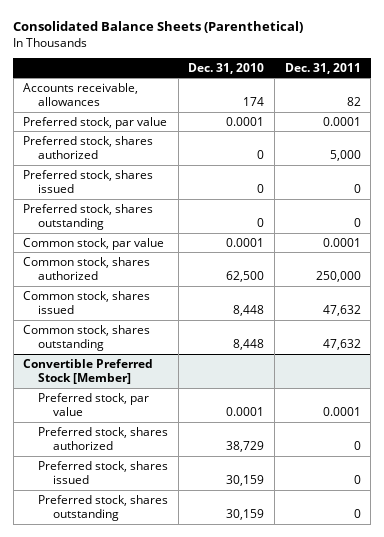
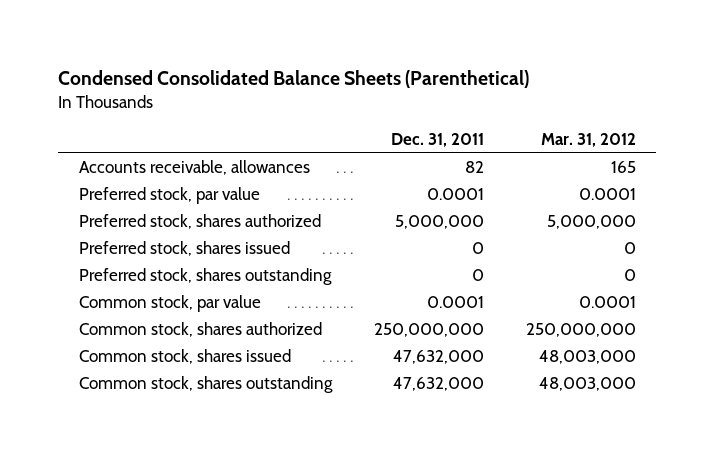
[13,21,304,34] Consolidated Balance Sheets (Parenthetical) -> [58,69,530,88] Condensed Consolidated Balance Sheets (Parenthetical)
[188,62,265,74] Dec. 31, 2010 -> none
none -> [540,132,636,147] Mar. 31, 2012
[329,150,361,162] 5,000 -> [394,214,484,229] 5,000,000
[23,358,154,385] Convertible Preferred Stock [Member] -> none
[38,392,150,417] Preferred stock, par value -> none
[38,426,169,451] Preferred stock, shares authorized -> none
[38,460,169,485] Preferred stock, shares issued -> none
[38,494,169,522] Preferred stock, shares outstanding -> none
[315,271,361,283] 250,000 -> [373,322,484,337] 250,000,000
[322,305,361,317] 47,632 -> [392,349,484,364] 47,632,000
[322,339,361,351] 47,632 -> [392,376,484,391] 47,632,000

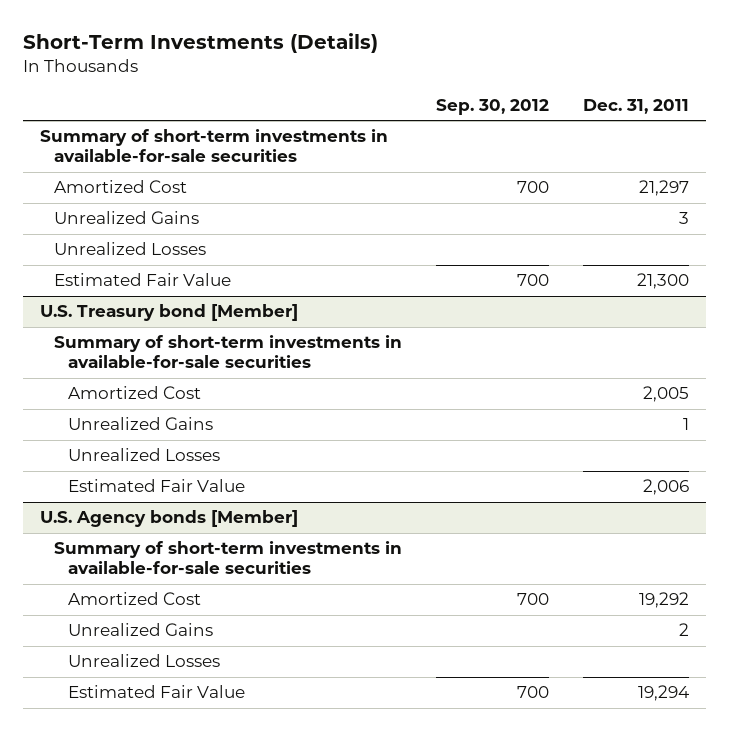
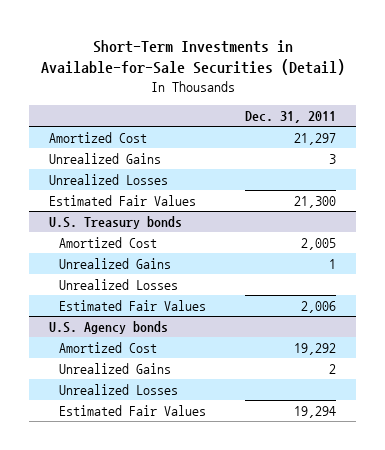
[22,33,378,54] Short-Term Investments (Details) -> [40,39,345,76] Short-Term Investments in Available-for-Sale Securities (Detail)
[436,99,550,116] Sep. 30, 2012 -> none
[39,129,388,163] Summary of short-term investments in available-for-sale securities -> none
[53,335,402,369] Summary of short-term investments in available-for-sale securities -> none
[53,273,231,287] Estimated Fair Value -> [48,194,196,206] Estimated Fair Values
[39,304,298,322] U.S. Treasury bond [Member] -> [48,215,182,229] U.S. Treasury bonds
[53,541,402,575] Summary of short-term investments in available-for-sale securities -> none
[68,479,246,493] Estimated Fair Value -> [58,299,206,311] Estimated Fair Values
[39,510,298,528] U.S. Agency bonds [Member] -> [48,320,168,334] U.S. Agency bonds
[68,685,246,699] Estimated Fair Value -> [58,404,206,416] Estimated Fair Values

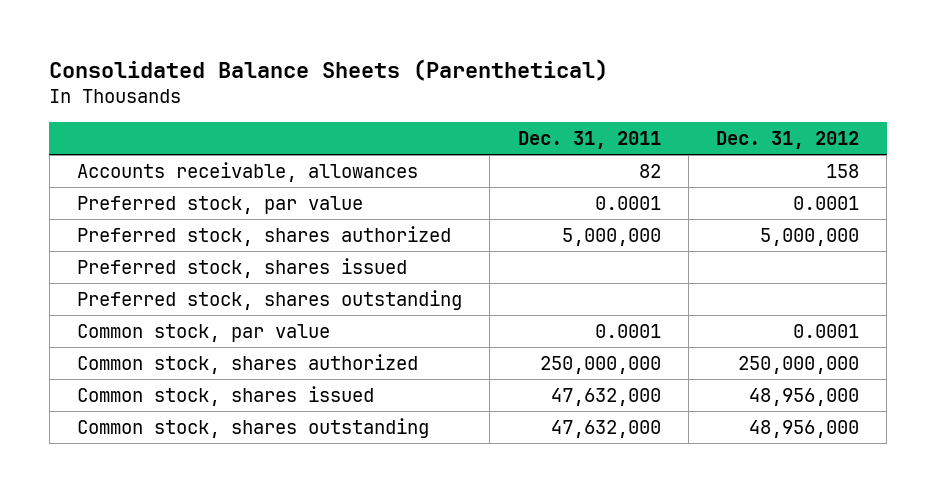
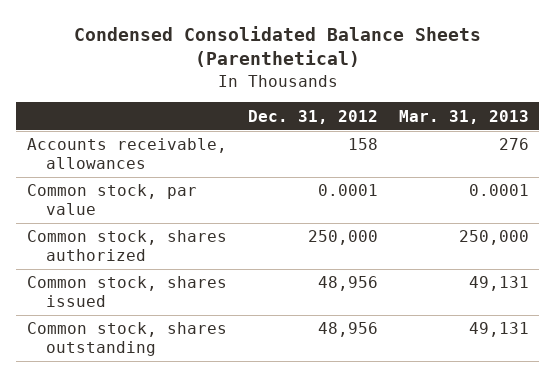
[49,59,609,82] Consolidated Balance Sheets (Parenthetical) -> [73,25,481,68] Condensed Consolidated Balance Sheets (Parenthetical)
[517,131,661,150] Dec. 31, 2011 -> none
none -> [398,109,529,124] Mar. 31, 2013
[76,195,363,214] Preferred stock, par value -> none
[76,225,451,246] Preferred stock, shares authorized -> none
[76,257,407,278] Preferred stock, shares issued -> none
[76,289,462,310] Preferred stock, shares outstanding -> none
[738,355,860,374] 250,000,000 -> [307,230,378,246] 250,000
[749,387,860,406] 48,956,000 -> [317,276,378,292] 48,956
[749,419,860,438] 48,956,000 -> [317,322,378,338] 48,956

